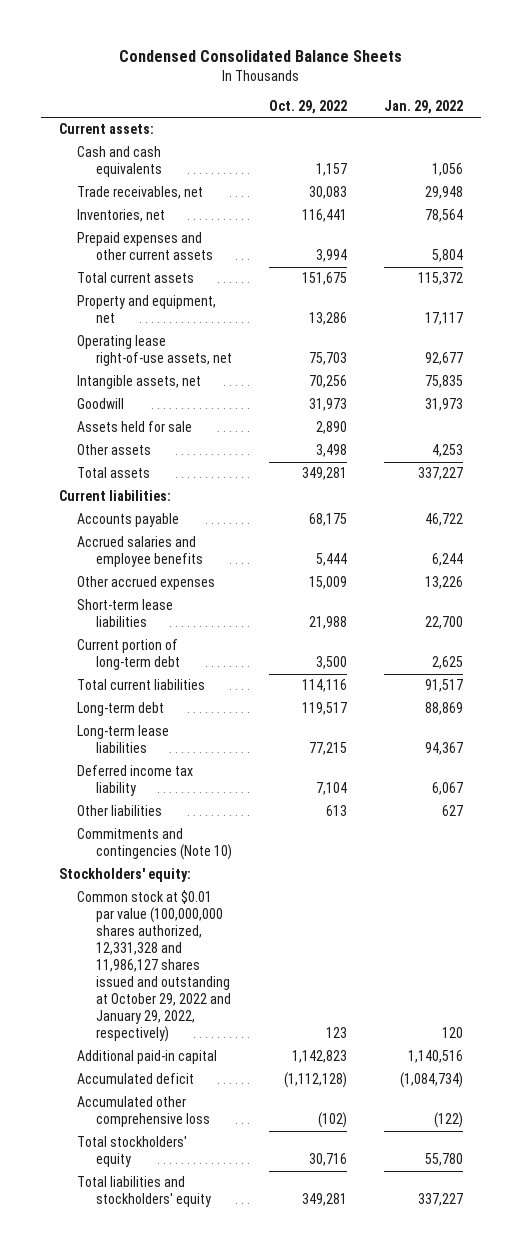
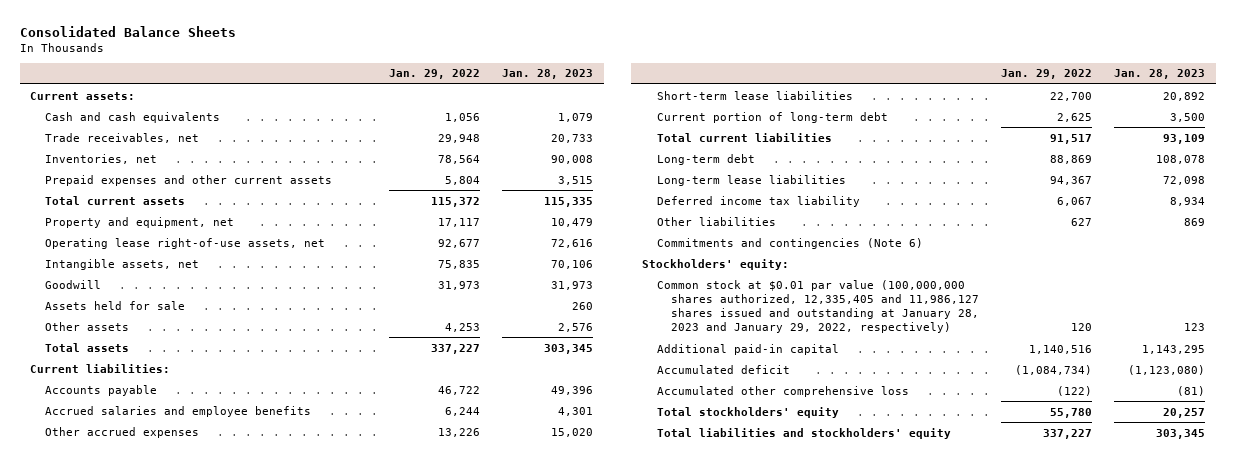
[118,50,402,63] Condensed Consolidated Balance Sheets -> [19,25,236,37] Consolidated Balance Sheets
[268,99,347,114] Oct. 29, 2022 -> none
none -> [502,69,594,80] Jan. 28, 2023
[77,828,232,861] Commitments and contingencies (Note 10) -> [656,237,923,249] Commitments and contingencies (Note 6)
[77,890,231,1043] Common stock at $0.01 par value (100,000,000 shares authorized, 12,331,328 and 11,986,127 shares issued and outstanding at October 29, 2022 and January 29, 2022, respectively) -> [656,279,980,334] Common stock at $0.01 par value (100,000,000 shares authorized, 12,335,405 and 11,986,127 shares issued and outstanding at January 28, 2023 and January 29, 2022, respectively)

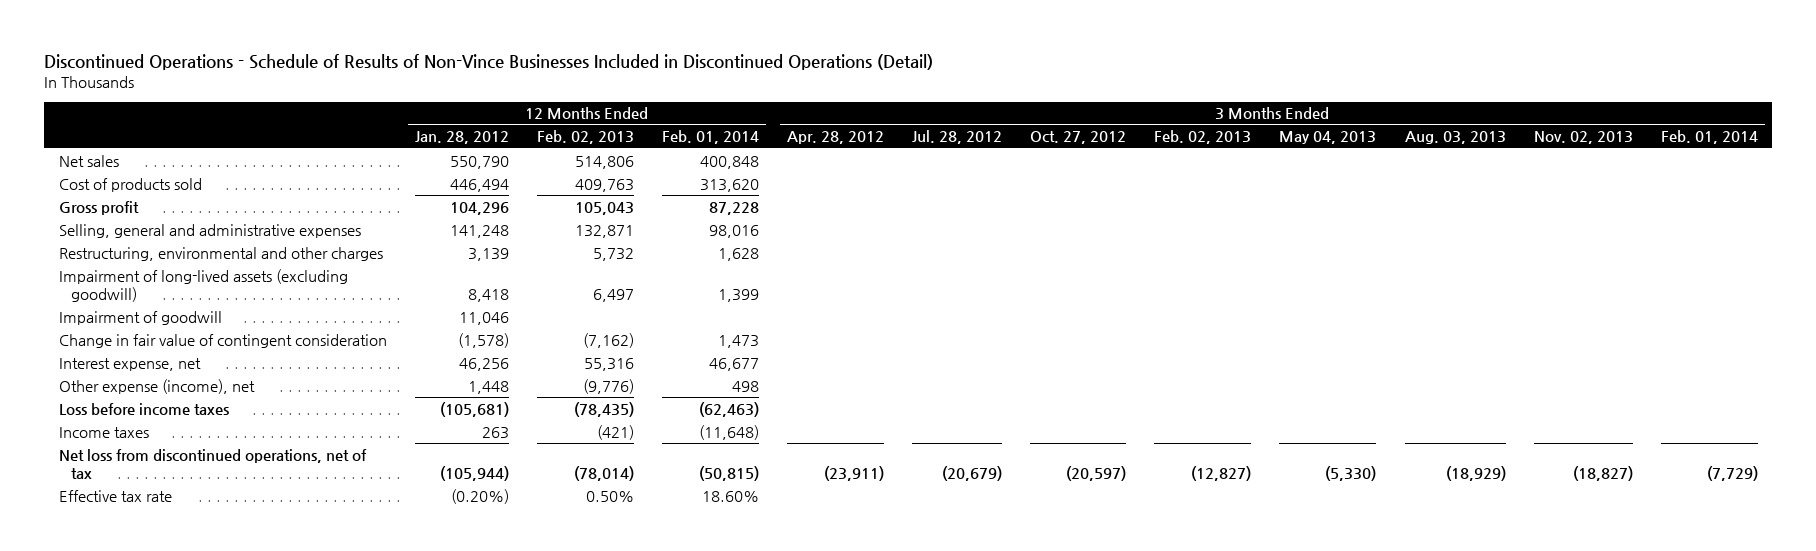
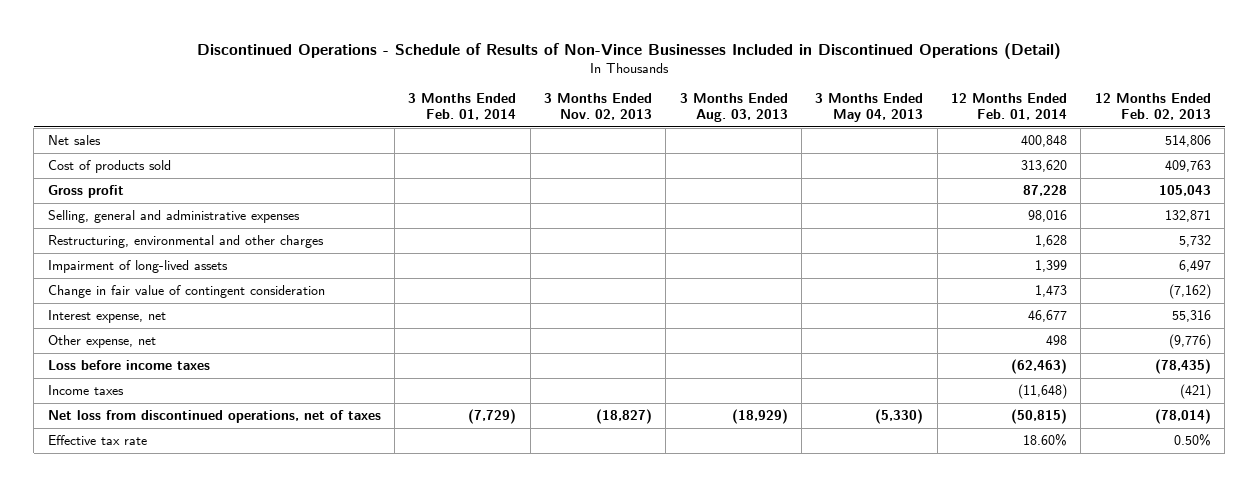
[414,131,509,145] Jan. 28, 2012 -> none
[786,131,884,145] Apr. 28, 2012 -> none
[912,130,1003,145] Jul. 28, 2012 -> none
[1030,131,1127,145] Oct. 27, 2012 -> none
[1154,130,1252,145] Feb. 02, 2013 -> none
[58,310,222,325] Impairment of goodwill -> none
[58,268,348,303] Impairment of long-lived assets (excluding goodwill) -> [47,260,228,274] Impairment of long-lived assets
[58,378,255,394] Other expense (income), net -> [47,335,156,349] Other expense, net
[58,448,367,480] Net loss from discontinued operations, net of tax -> [47,410,381,424] Net loss from discontinued operations, net of taxes

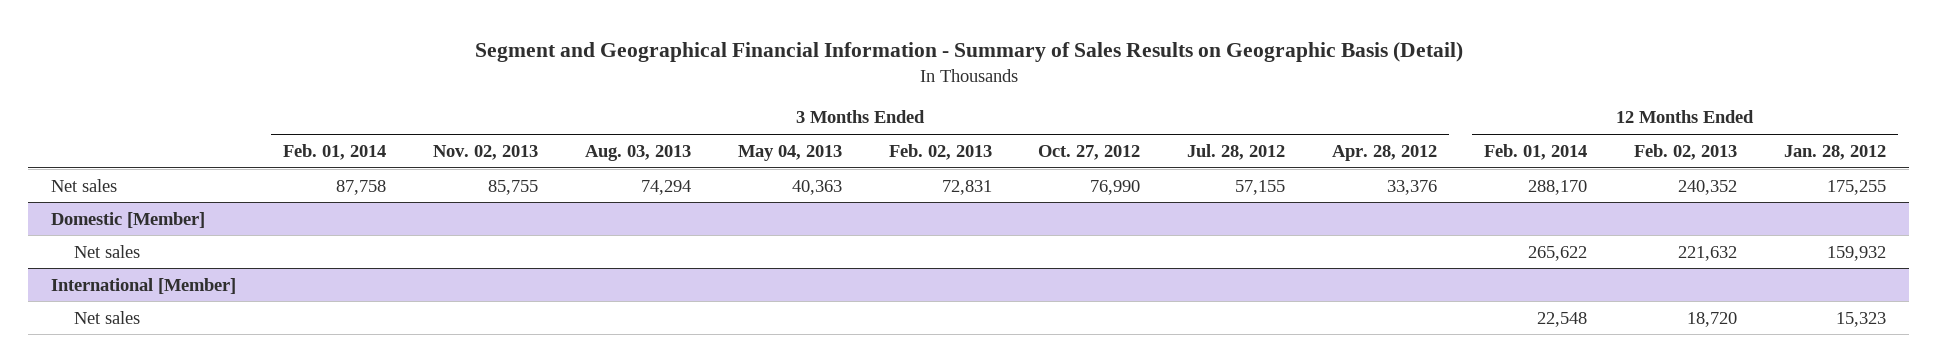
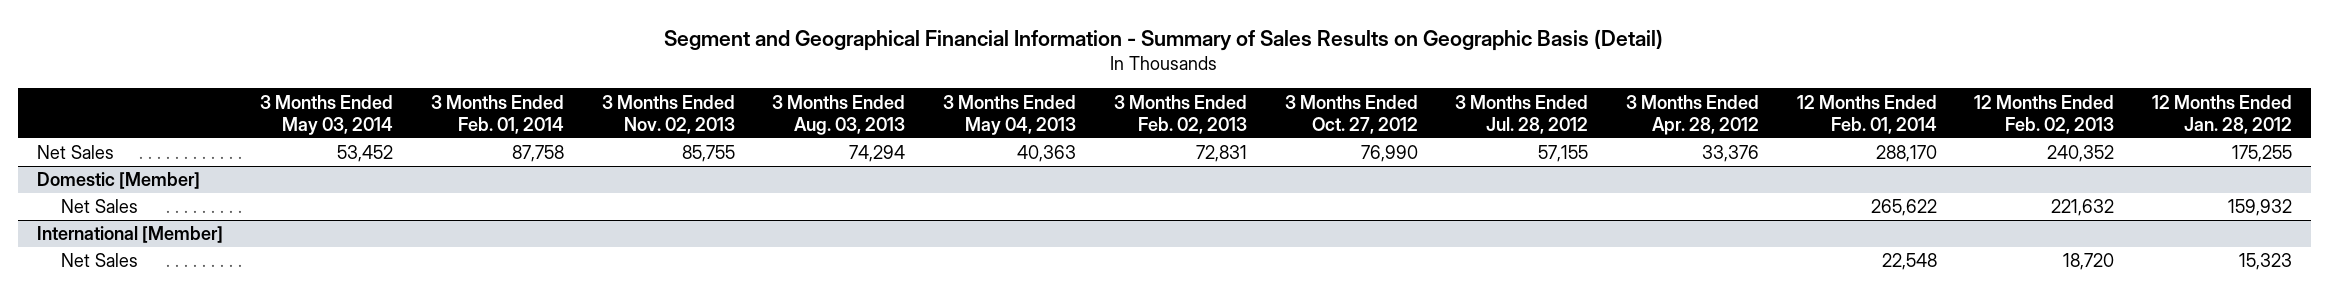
none -> [260,94,394,135] 3 Months Ended May 03, 2014
[51,178,118,192] Net sales -> [36,145,114,160] Net Sales
[73,244,140,258] Net sales -> [61,199,139,214] Net Sales
[73,310,140,324] Net sales -> [61,253,139,268] Net Sales

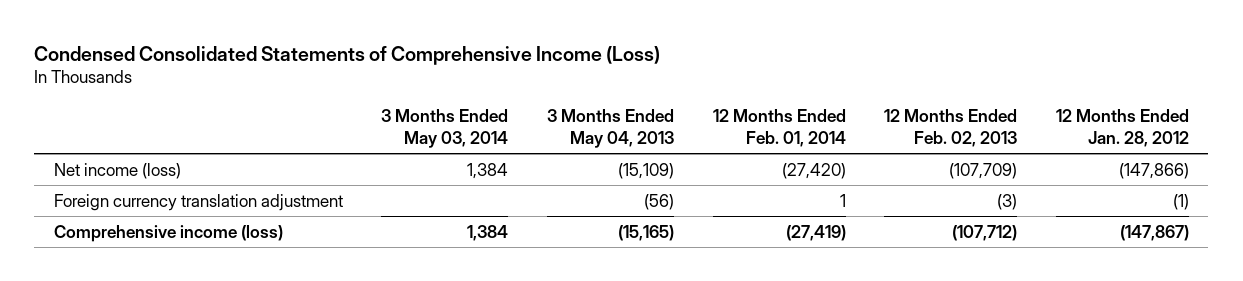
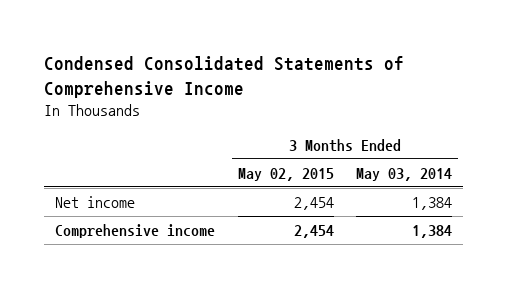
[34,45,661,65] Condensed Consolidated Statements of Comprehensive Income (Loss) -> [44,56,405,98] Condensed Consolidated Statements of Comprehensive Income
[546,108,674,148] 3 Months Ended May 04, 2013 -> none
[712,108,846,147] 12 Months Ended Feb. 01, 2014 -> none
[884,108,1018,147] 12 Months Ended Feb. 02, 2013 -> none
[1055,108,1189,147] 12 Months Ended Jan. 28, 2012 -> none
none -> [237,167,334,181] May 02, 2015
[53,193,343,211] Foreign currency translation adjustment -> none
[53,162,181,179] Net income (loss) -> [55,195,136,208] Net income
[53,224,283,242] Comprehensive income (loss) -> [55,223,216,238] Comprehensive income

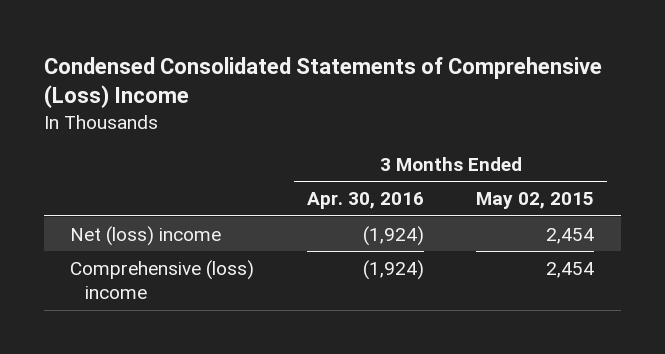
[44,56,405,98] Condensed Consolidated Statements of Comprehensive Income -> [44,56,603,108] Condensed Consolidated Statements of Comprehensive (Loss) Income
[355,167,452,181] May 03, 2014 -> none
none -> [306,192,424,210] Apr. 30, 2016
[55,195,136,208] Net income -> [70,225,222,246] Net (loss) income
[55,223,216,238] Comprehensive income -> [70,259,255,300] Comprehensive (loss) income

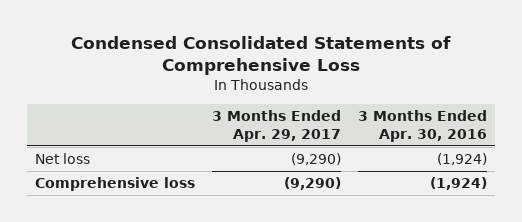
[44,56,603,108] Condensed Consolidated Statements of Comprehensive (Loss) Income -> [70,35,451,75] Condensed Consolidated Statements of Comprehensive Loss
[476,192,595,210] May 02, 2015 -> none
none -> [211,110,341,143] 3 Months Ended Apr. 29, 2017
[70,225,222,246] Net (loss) income -> [35,153,91,165] Net loss
[70,259,255,300] Comprehensive (loss) income -> [35,177,196,192] Comprehensive loss

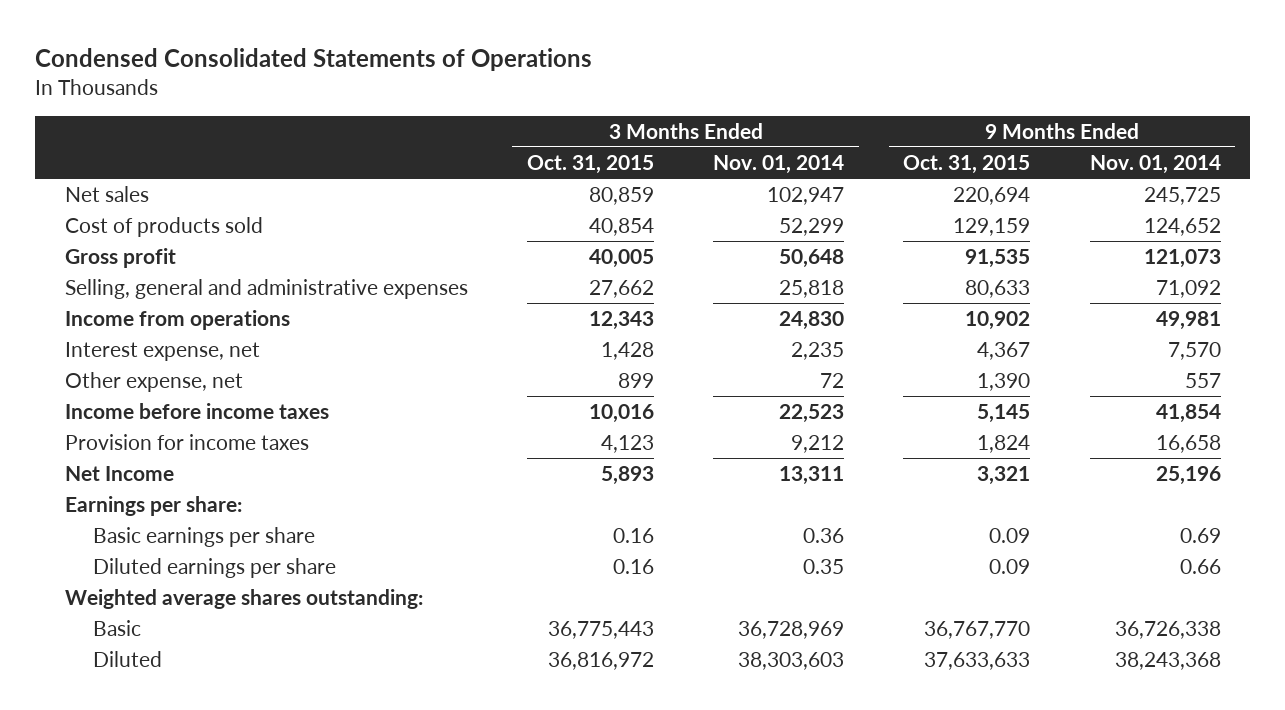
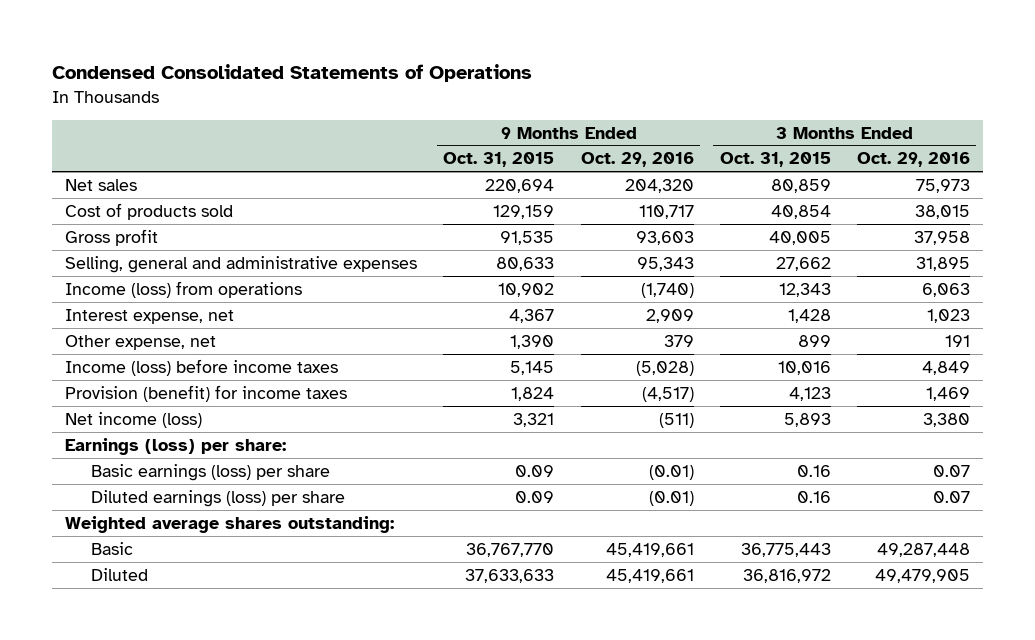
[713,154,845,174] Nov. 01, 2014 -> none
[1089,154,1221,174] Nov. 01, 2014 -> none
none -> [580,152,694,168] Oct. 29, 2016
none -> [856,152,970,168] Oct. 29, 2016
[64,310,290,331] Income from operations -> [65,280,303,298] Income (loss) from operations
[64,403,329,420] Income before income taxes -> [65,358,339,376] Income (loss) before income taxes
[64,434,309,451] Provision for income taxes -> [65,384,348,402] Provision (benefit) for income taxes
[64,466,174,482] Net Income -> [65,411,203,428] Net income (loss)
[64,496,242,517] Earnings per share: -> [65,437,287,455] Earnings (loss) per share:
[93,527,316,548] Basic earnings per share -> [90,463,330,481] Basic earnings (loss) per share
[93,558,337,579] Diluted earnings per share -> [90,489,345,507] Diluted earnings (loss) per share

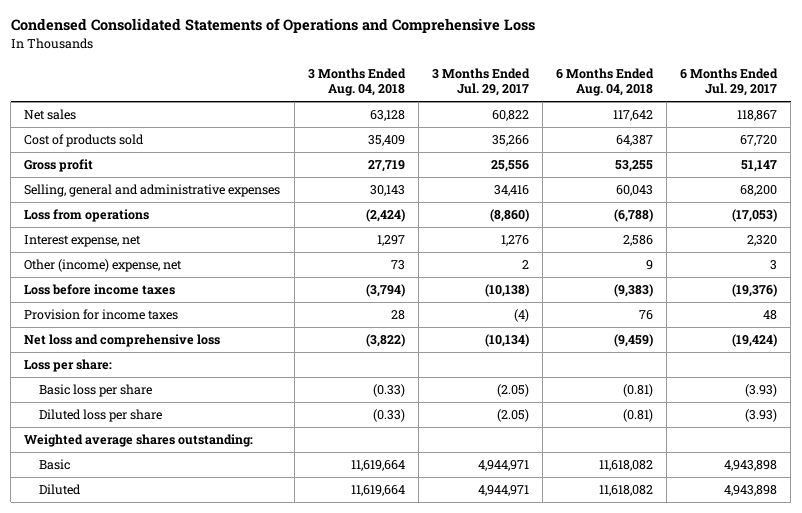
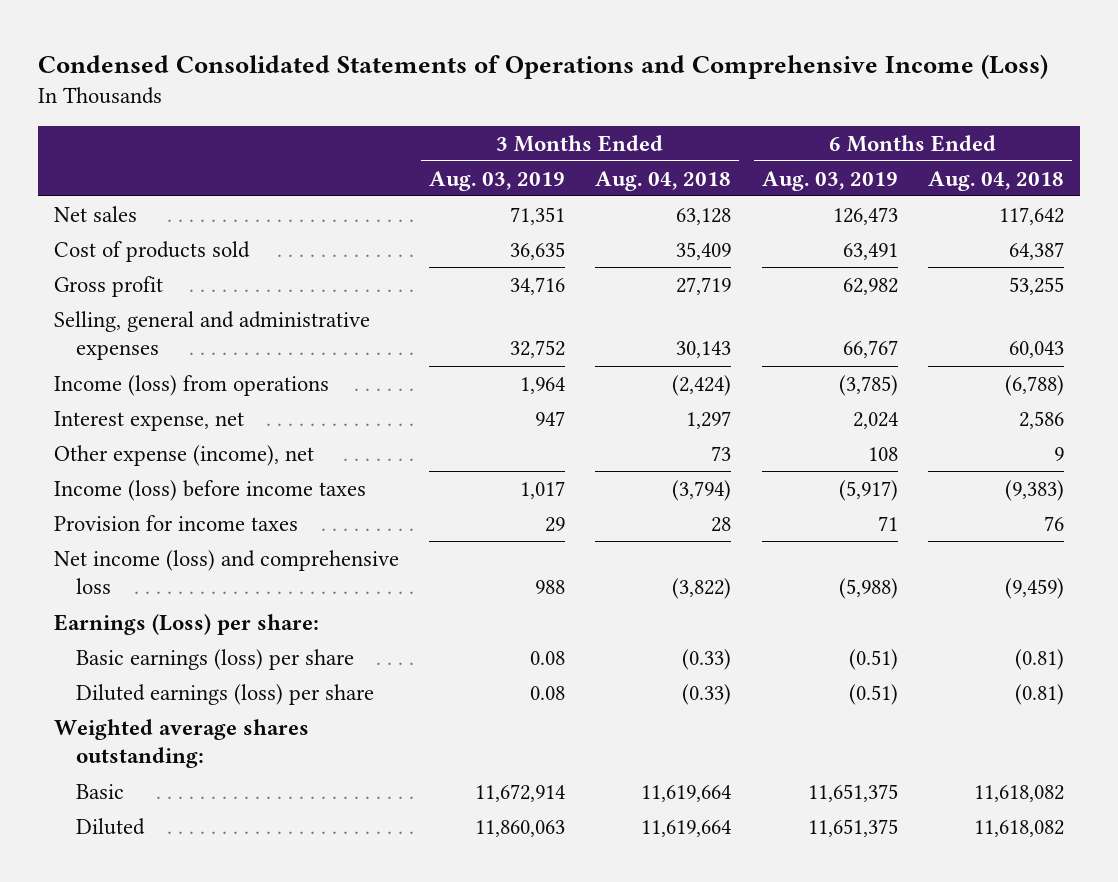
[10,18,535,34] Condensed Consolidated Statements of Operations and Comprehensive Loss -> [38,54,1049,80] Condensed Consolidated Statements of Operations and Comprehensive Income (Loss)
[431,67,530,96] 3 Months Ended Jul. 29, 2017 -> none
[680,67,779,96] 6 Months Ended Jul. 29, 2017 -> none
none -> [429,170,566,191] Aug. 03, 2019
none -> [761,170,898,191] Aug. 03, 2019
[24,209,150,223] Loss from operations -> [53,374,329,396] Income (loss) from operations
[24,259,183,273] Other (income) expense, net -> [53,444,314,466] Other expense (income), net
[24,284,176,296] Loss before income taxes -> [53,479,366,501] Income (loss) before income taxes
[24,334,221,348] Net loss and comprehensive loss -> [53,549,399,595] Net income (loss) and comprehensive loss
[24,359,113,373] Loss per share: -> [53,613,319,635] Earnings (Loss) per share:
[39,384,153,398] Basic loss per share -> [75,648,354,670] Basic earnings (loss) per share
[39,409,163,423] Diluted loss per share -> [75,683,374,705] Diluted earnings (loss) per share

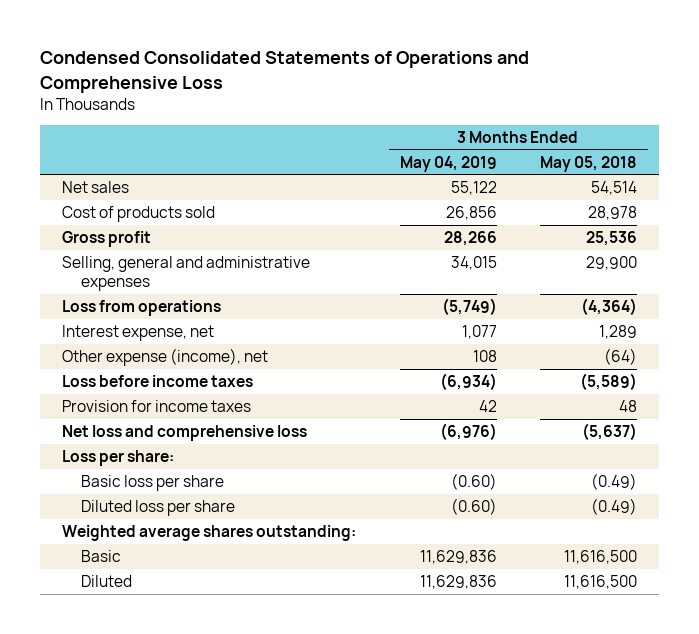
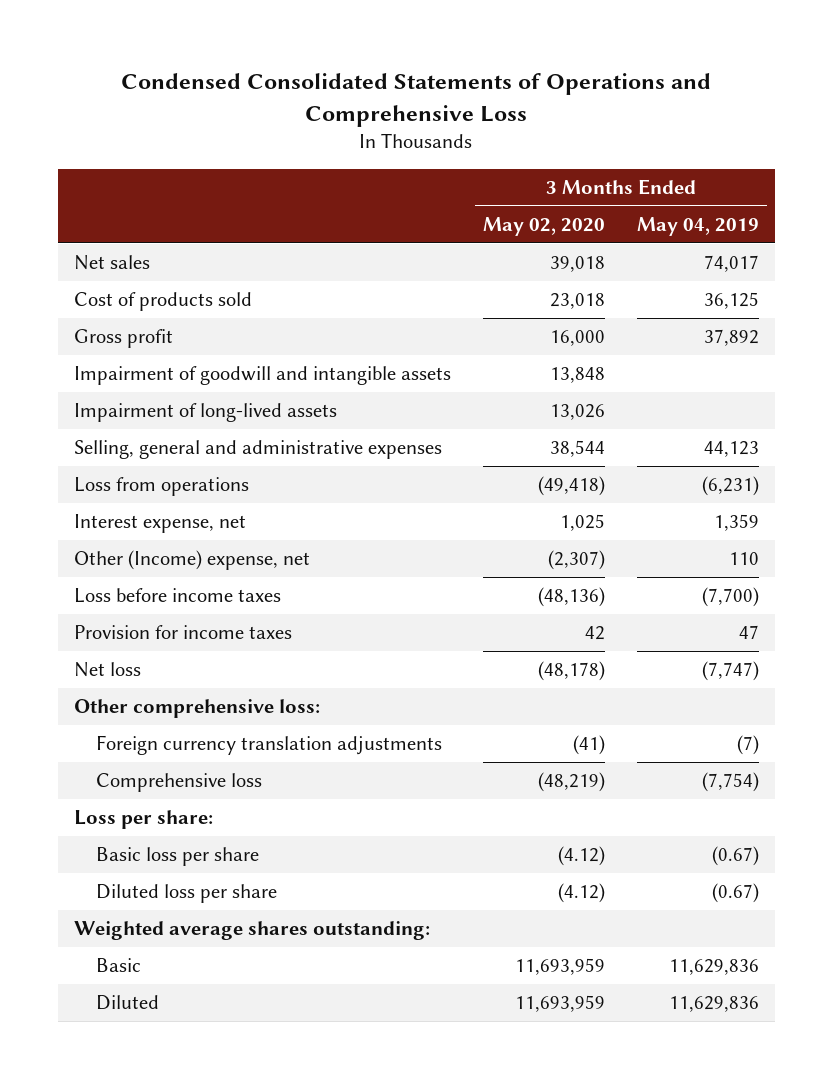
[539,155,637,172] May 05, 2018 -> none
none -> [482,216,605,236] May 02, 2020
[450,180,497,195] 55,122 -> [703,255,759,273] 74,017
[445,205,497,220] 26,856 -> [703,292,759,310] 36,125
[443,230,497,246] 28,266 -> [703,329,759,347] 37,892
none -> [73,366,451,386] Impairment of goodwill and intangible assets
none -> [73,403,337,423] Impairment of long-lived assets
[450,255,497,270] 34,015 -> [703,441,759,458] 44,123
[441,297,497,315] (5,749) -> [701,476,759,497] (6,231)
[461,324,497,339] 1,077 -> [713,514,759,532] 1,359
[62,347,269,366] Other expense (income), net -> [73,550,310,571] Other (Income) expense, net
[472,349,497,362] 108 -> [728,552,759,566] 110
[439,372,497,390] (6,934) -> [701,587,759,608] (7,700)
[478,399,497,412] 42 -> [738,625,759,640] 47
[62,424,308,441] Net loss and comprehensive loss -> [73,662,141,678] Net loss
[439,422,497,440] (6,976) -> [701,661,759,682] (7,747)
none -> [73,699,320,719] Other comprehensive loss:
none -> [95,735,442,756] Foreign currency translation adjustments
none -> [95,773,262,793] Comprehensive loss
[450,472,497,490] (0.60) -> [711,846,759,867] (0.67)
[450,497,497,515] (0.60) -> [711,883,759,904] (0.67)

